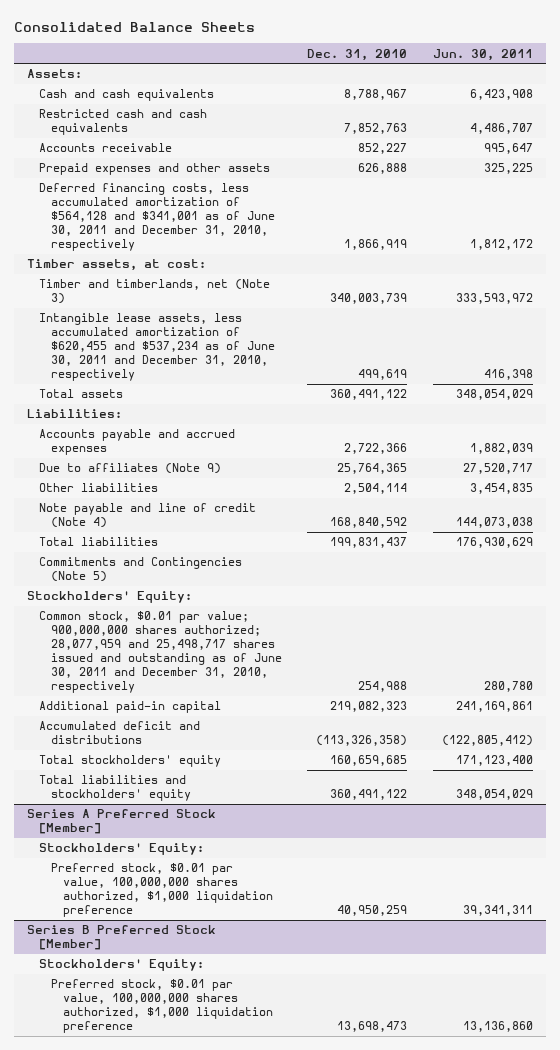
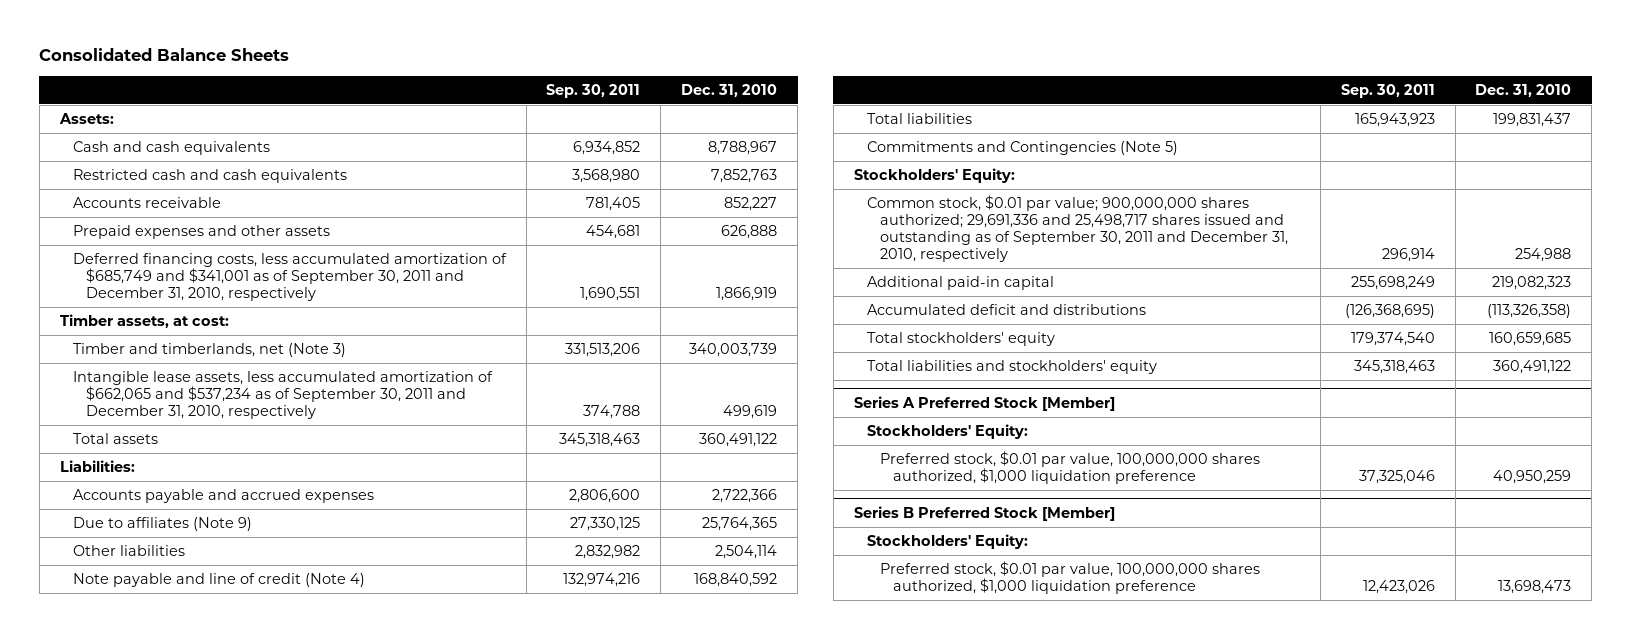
[432,48,533,61] Jun. 30, 2011 -> none
none -> [546,83,641,98] Sep. 30, 2011
[38,183,276,252] Deferred financing costs, less accumulated amortization of $564,128 and $341,001 as of June 30, 2011 and December 31, 2010, respectively -> [72,253,507,302] Deferred financing costs, less accumulated amortization of $685,749 and $341,001 as of September 30, 2011 and December 31, 2010, respectively
[38,313,276,382] Intangible lease assets, less accumulated amortization of $620,455 and $537,234 as of June 30, 2011 and December 31, 2010, respectively -> [72,371,493,420] Intangible lease assets, less accumulated amortization of $662,065 and $537,234 as of September 30, 2011 and December 31, 2010, respectively
[38,611,283,694] Common stock, $0.01 par value; 900,000,000 shares authorized; 28,077,959 and 25,498,717 shares issued and outstanding as of June 30, 2011 and December 31, 2010, respectively -> [866,195,1288,263] Common stock, $0.01 par value; 900,000,000 shares authorized; 29,691,336 and 25,498,717 shares issued and outstanding as of September 30, 2011 and December 31, 2010, respectively

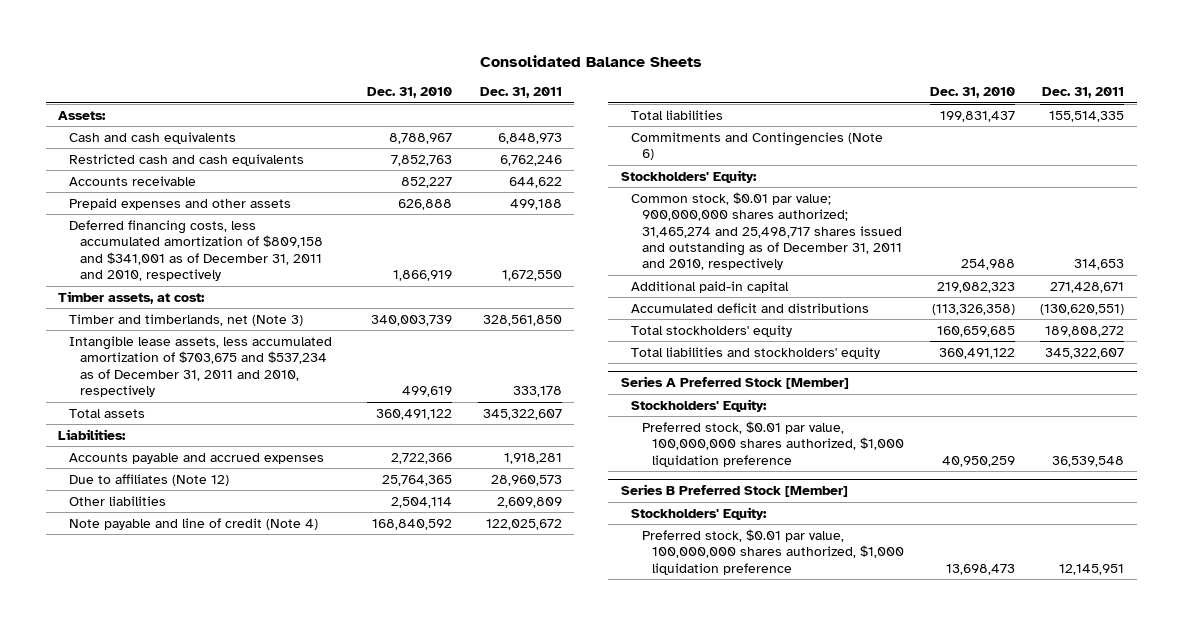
[546,83,641,98] Sep. 30, 2011 -> none
none -> [479,87,562,99] Dec. 31, 2011
[72,253,507,302] Deferred financing costs, less accumulated amortization of $685,749 and $341,001 as of September 30, 2011 and December 31, 2010, respectively -> [69,219,323,282] Deferred financing costs, less accumulated amortization of $809,158 and $341,001 as of December 31, 2011 and 2010, respectively
[72,371,493,420] Intangible lease assets, less accumulated amortization of $662,065 and $537,234 as of September 30, 2011 and December 31, 2010, respectively -> [69,335,333,398] Intangible lease assets, less accumulated amortization of $703,675 and $537,234 as of December 31, 2011 and 2010, respectively
[72,517,252,532] Due to affiliates (Note 9) -> [69,473,230,486] Due to affiliates (Note 12)
[866,141,1178,156] Commitments and Contingencies (Note 5) -> [631,131,884,161] Commitments and Contingencies (Note 6)
[866,195,1288,263] Common stock, $0.01 par value; 900,000,000 shares authorized; 29,691,336 and 25,498,717 shares issued and outstanding as of September 30, 2011 and December 31, 2010, respectively -> [631,191,902,271] Common stock, $0.01 par value; 900,000,000 shares authorized; 31,465,274 and 25,498,717 shares issued and outstanding as of December 31, 2011 and 2010, respectively

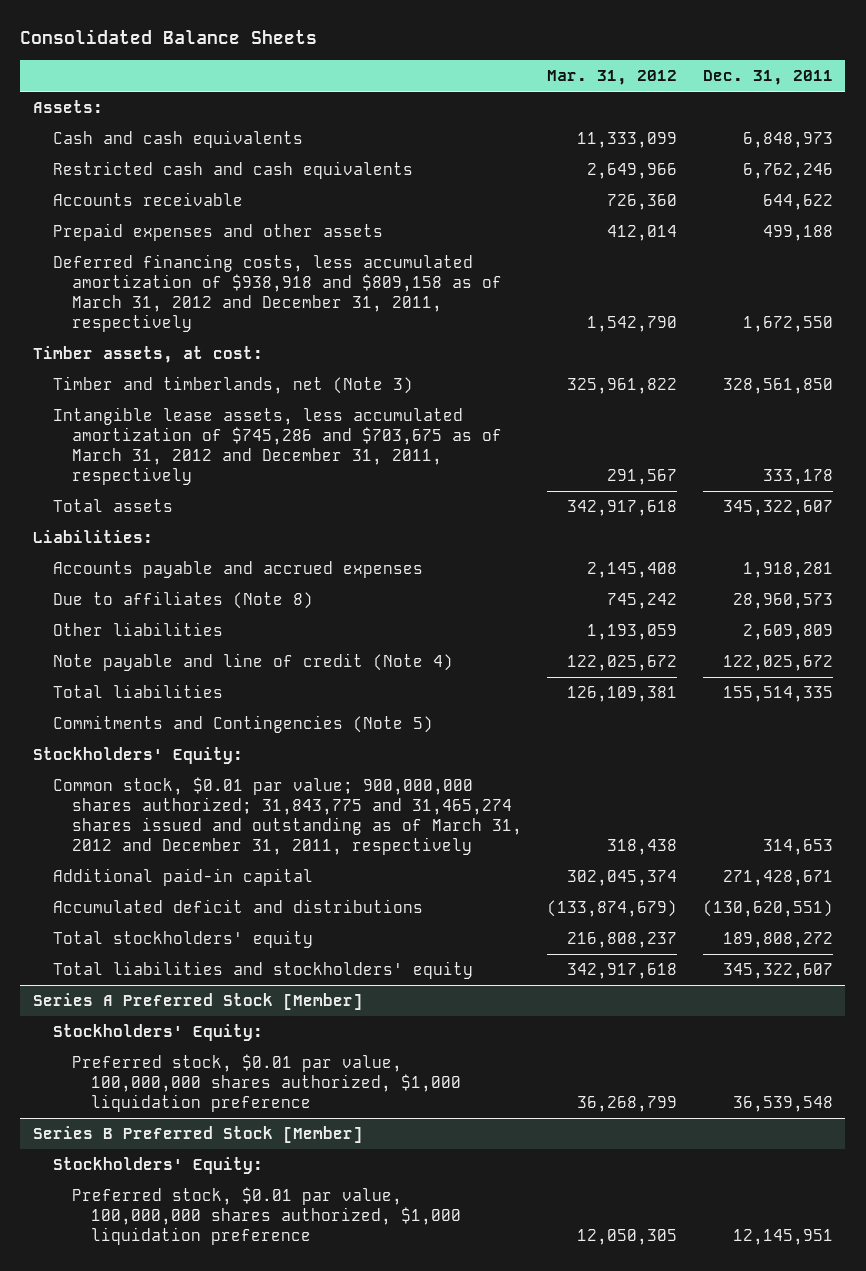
[367,87,453,99] Dec. 31, 2010 -> none
none -> [547,70,678,86] Mar. 31, 2012
[69,219,323,282] Deferred financing costs, less accumulated amortization of $809,158 and $341,001 as of December 31, 2011 and 2010, respectively -> [52,254,502,333] Deferred financing costs, less accumulated amortization of $938,918 and $809,158 as of March 31, 2012 and December 31, 2011, respectively
[69,335,333,398] Intangible lease assets, less accumulated amortization of $703,675 and $537,234 as of December 31, 2011 and 2010, respectively -> [52,407,502,486] Intangible lease assets, less accumulated amortization of $745,286 and $703,675 as of March 31, 2012 and December 31, 2011, respectively
[69,473,230,486] Due to affiliates (Note 12) -> [52,591,313,610] Due to affiliates (Note 8)
[631,131,884,161] Commitments and Contingencies (Note 6) -> [52,715,433,734] Commitments and Contingencies (Note 5)
[631,191,902,271] Common stock, $0.01 par value; 900,000,000 shares authorized; 31,465,274 and 25,498,717 shares issued and outstanding as of December 31, 2011 and 2010, respectively -> [52,777,522,856] Common stock, $0.01 par value; 900,000,000 shares authorized; 31,843,775 and 31,465,274 shares issued and outstanding as of March 31, 2012 and December 31, 2011, respectively

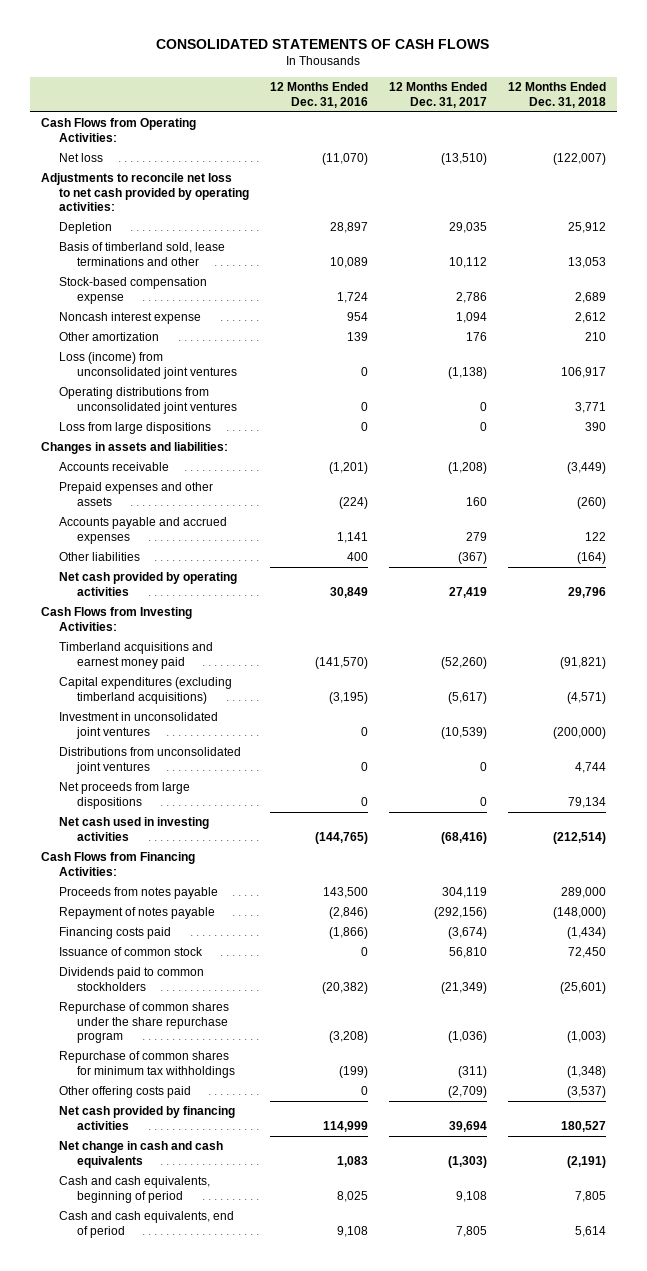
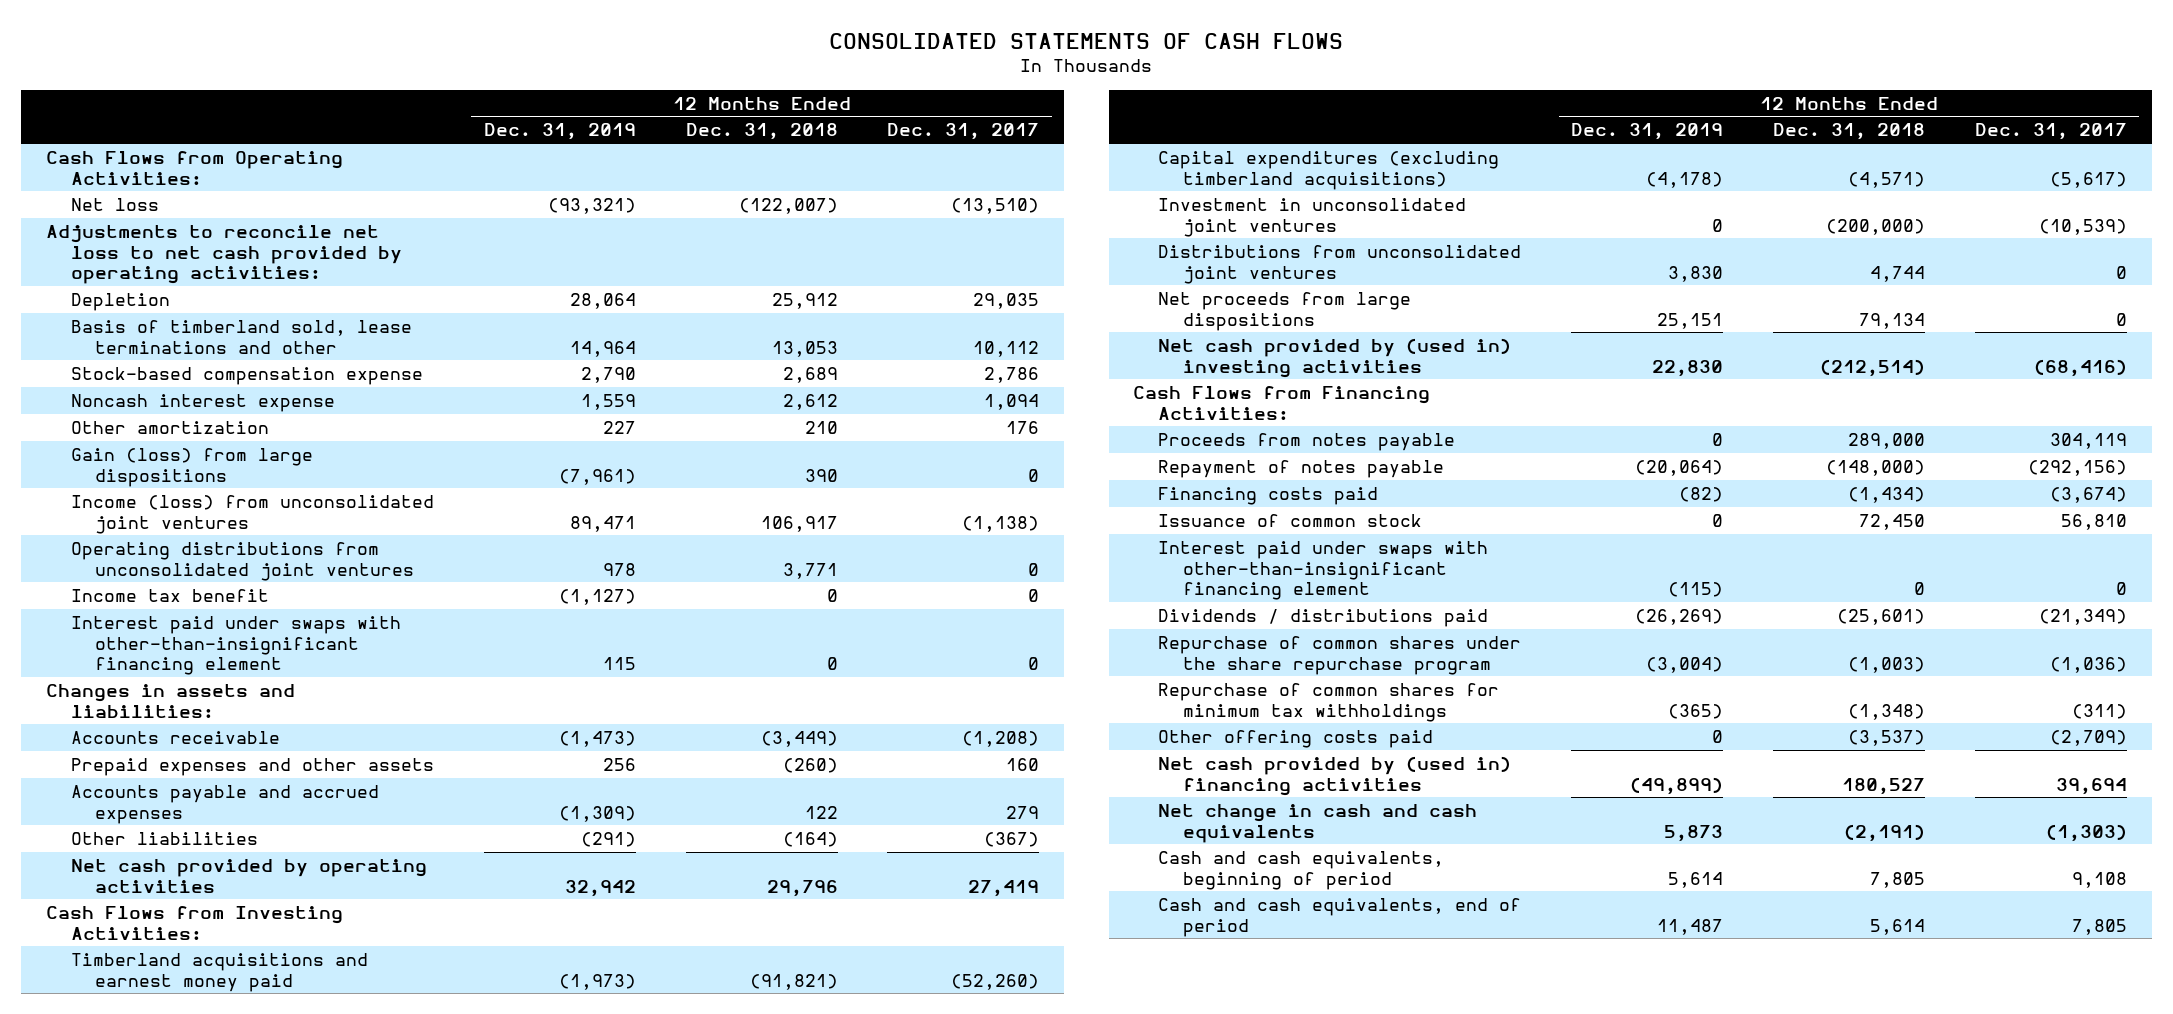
[269,82,368,109] 12 Months Ended Dec. 31, 2016 -> none
none -> [483,123,636,141] Dec. 31, 2019
none -> [70,447,313,487] Gain (loss) from large dispositions
[58,352,237,379] Loss (income) from unconsolidated joint ventures -> [70,494,434,534] Income (loss) from unconsolidated joint ventures
[58,422,211,435] Loss from large dispositions -> none
none -> [70,588,269,602] Income tax benefit
none -> [70,615,401,676] Interest paid under swaps with other-than-insignificant financing element
[58,817,209,841] Net cash used in investing activities -> [1158,337,1512,378] Net cash provided by (used in) investing activities
none -> [1158,540,1489,601] Interest paid under swaps with other-than-insignificant financing element
[58,967,204,991] Dividends paid to common stockholders -> [1158,608,1489,627] Dividends / distributions paid
[58,1106,235,1130] Net cash provided by financing activities -> [1158,755,1512,796] Net cash provided by (used in) financing activities

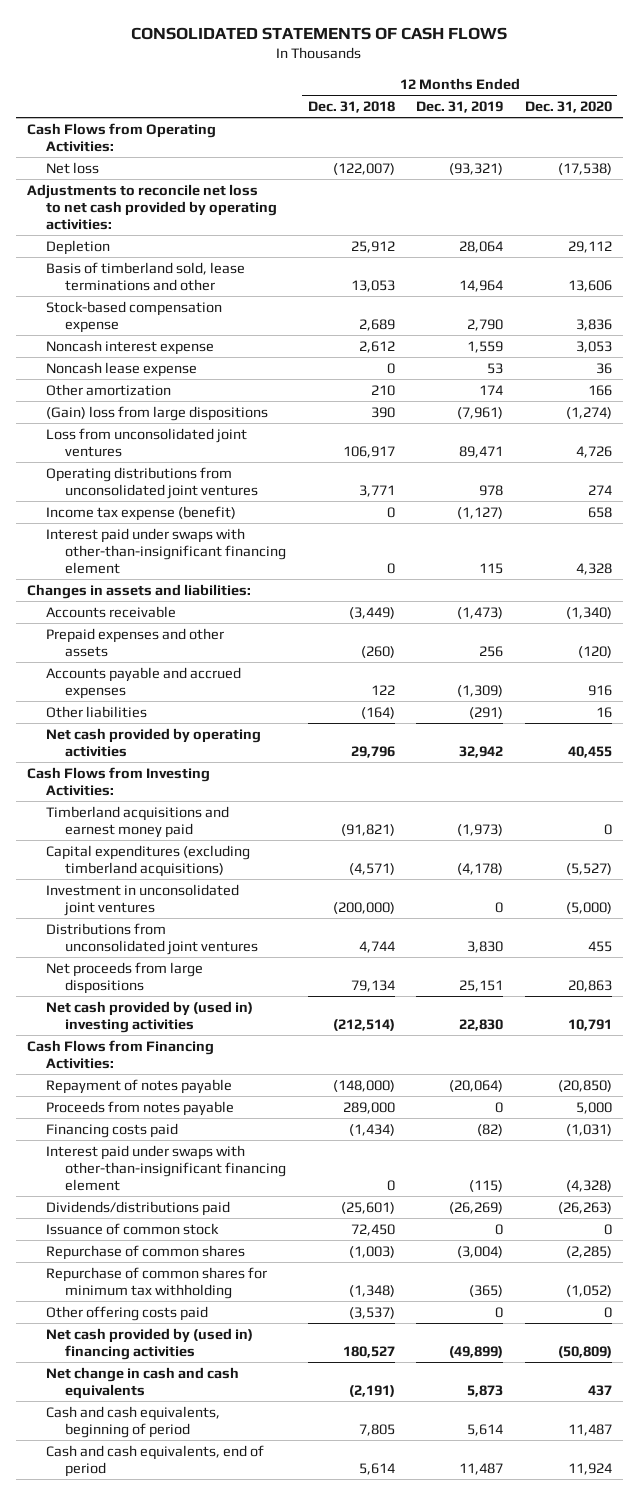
[887,123,1040,141] Dec. 31, 2017 -> none
none -> [524,100,612,113] Dec. 31, 2020
none -> [46,361,198,377] Noncash lease expense
[602,420,636,434] 227 -> [479,384,504,395] 174
[70,447,313,487] Gain (loss) from large dispositions -> [46,405,269,421] (Gain) loss from large dispositions
[70,494,434,534] Income (loss) from unconsolidated joint ventures -> [46,427,248,457] Loss from unconsolidated joint ventures
[70,588,269,602] Income tax benefit -> [46,505,237,521] Income tax expense (benefit)
[1158,432,1456,451] Proceeds from notes payable -> [46,1100,235,1116] Proceeds from notes payable
[1158,608,1489,627] Dividends / distributions paid -> [46,1200,231,1216] Dividends/distributions paid
[1158,513,1423,527] Issuance of common stock -> [46,1222,220,1235] Issuance of common stock
[1158,635,1522,675] Repurchase of common shares under the share repurchase program -> [46,1244,246,1260] Repurchase of common shares
[1158,682,1500,722] Repurchase of common shares for minimum tax withholdings -> [46,1266,268,1299] Repurchase of common shares for minimum tax withholding

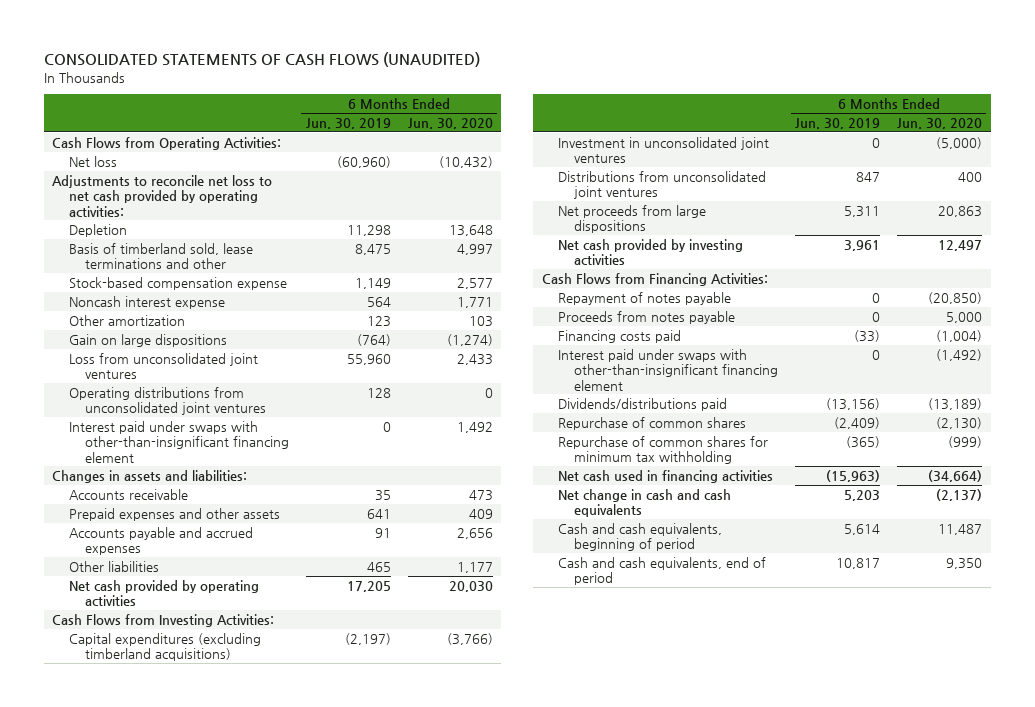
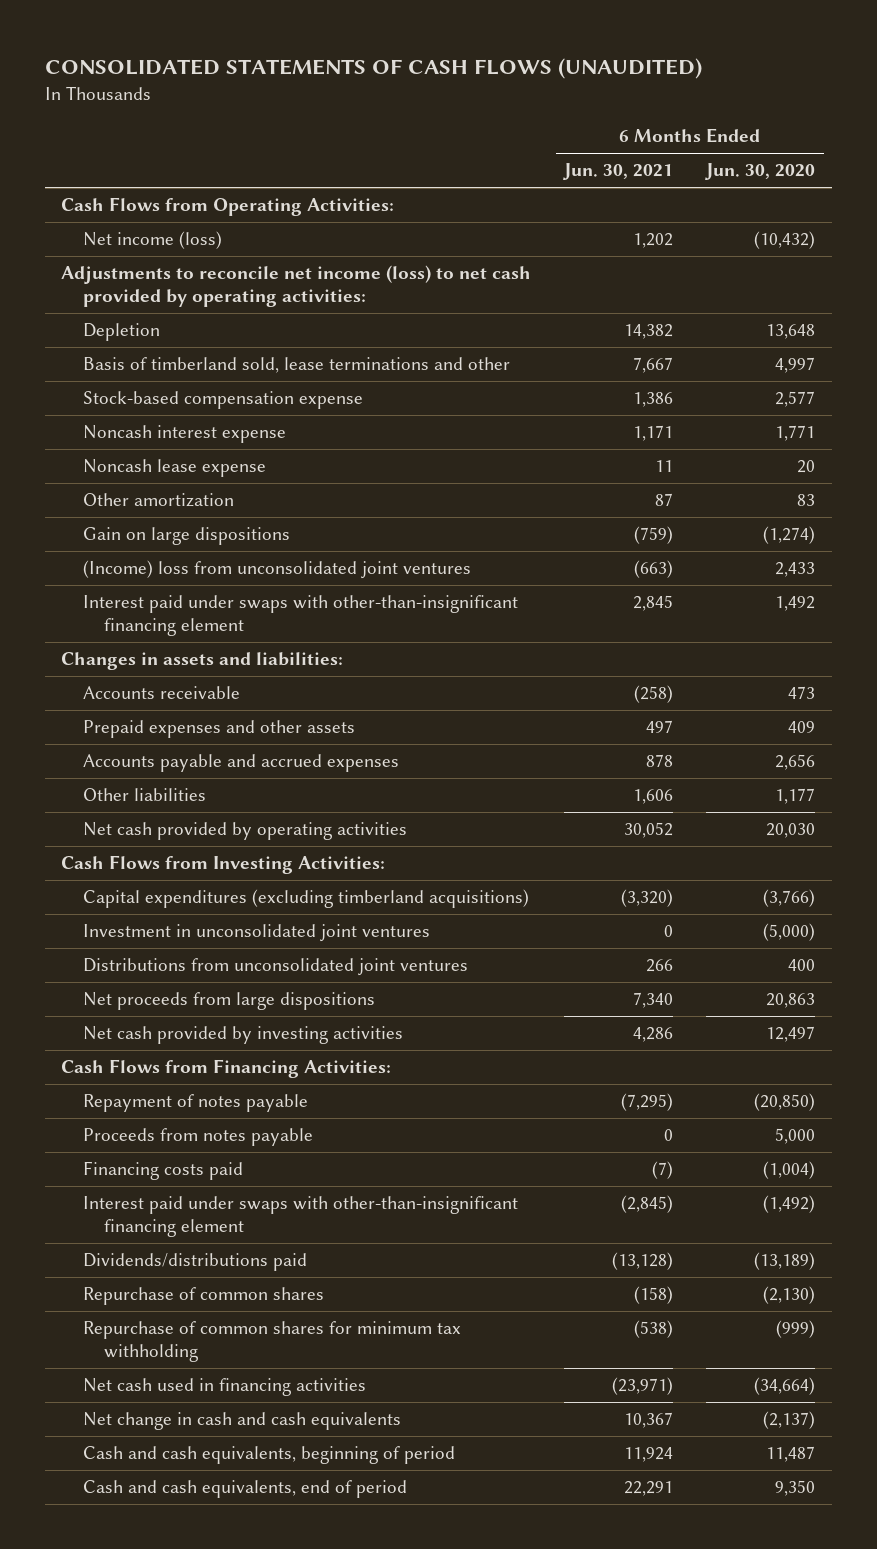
[305,117,391,129] Jun. 30, 2019 -> none
none -> [563,163,674,181] Jun. 30, 2021
[68,155,117,167] Net loss -> [82,231,222,250] Net income (loss)
[52,174,273,217] Adjustments to reconcile net loss to net cash provided by operating activities: -> [61,265,532,308] Adjustments to reconcile net income (loss) to net cash provided by operating activities:
none -> [82,459,266,478] Noncash lease expense
[468,315,493,327] 103 -> [797,494,816,507] 83
[68,386,266,416] Operating distributions from unconsolidated joint ventures -> none
[68,352,258,380] Loss from unconsolidated joint ventures -> [82,560,471,580] (Income) loss from unconsolidated joint ventures

